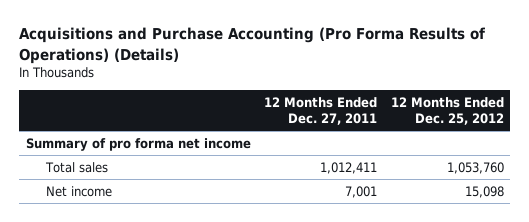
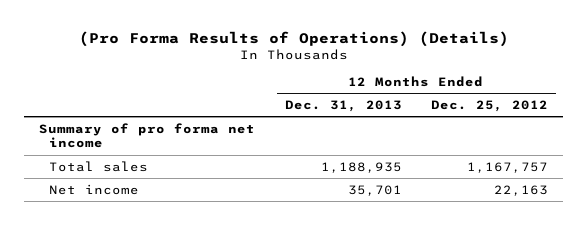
[18,27,485,64] Acquisitions and Purchase Accounting (Pro Forma Results of Operations) (Details) -> [78,30,509,47] (Pro Forma Results of Operations) (Details)
[264,97,378,126] 12 Months Ended Dec. 27, 2011 -> none
none -> [284,100,402,113] Dec. 31, 2013
[446,161,504,174] 1,053,760 -> [467,161,549,173] 1,167,757
[464,185,504,198] 15,098 -> [494,184,549,196] 22,163

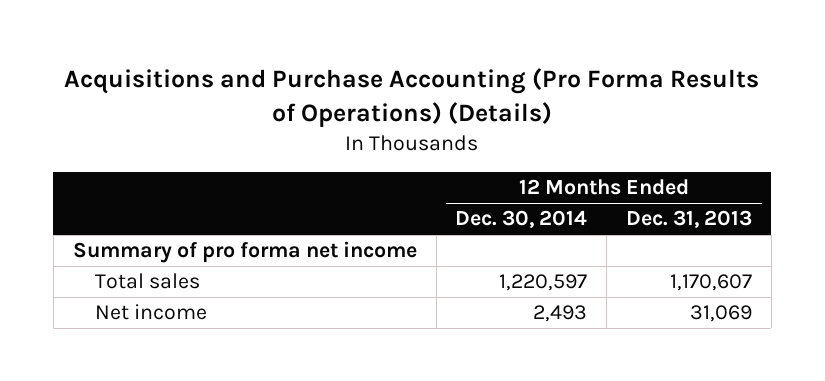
[78,30,509,47] (Pro Forma Results of Operations) (Details) -> [64,68,760,127] Acquisitions and Purchase Accounting (Pro Forma Results of Operations) (Details)
[431,100,549,113] Dec. 25, 2012 -> none
none -> [455,210,588,229] Dec. 30, 2014
[320,161,402,173] 1,188,935 -> [670,274,753,292] 1,170,607
[347,184,402,196] 35,701 -> [690,305,753,323] 31,069

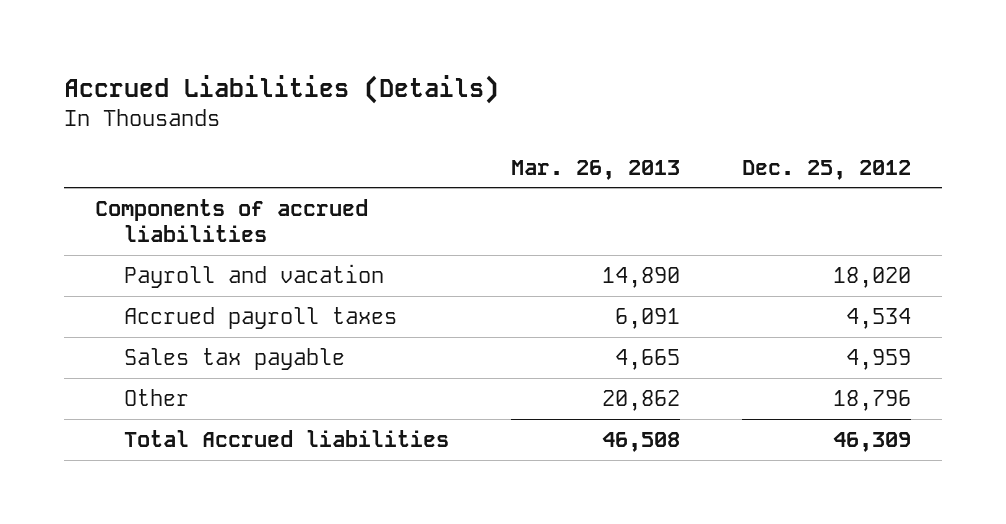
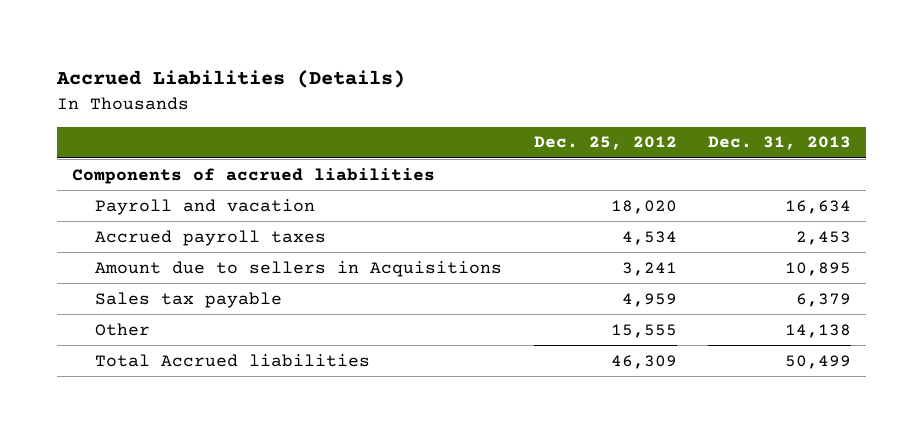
[510,159,680,180] Mar. 26, 2013 -> none
none -> [707,136,851,151] Dec. 31, 2013
none -> [95,260,503,277] Amount due to sellers in Acquisitions
[832,389,911,411] 18,796 -> [610,323,677,338] 15,555

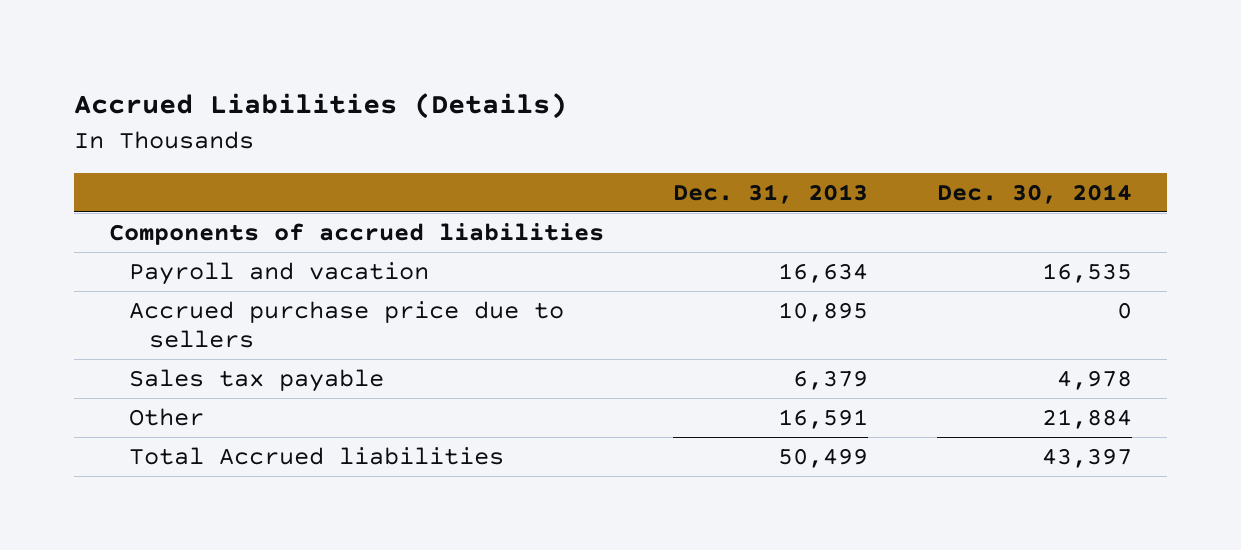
[533,136,677,151] Dec. 25, 2012 -> none
none -> [937,183,1133,204] Dec. 30, 2014
[95,229,327,246] Accrued payroll taxes -> none
[95,260,503,277] Amount due to sellers in Acquisitions -> [128,300,564,349] Accrued purchase price due to sellers
[784,323,851,338] 14,138 -> [777,408,868,429] 16,591

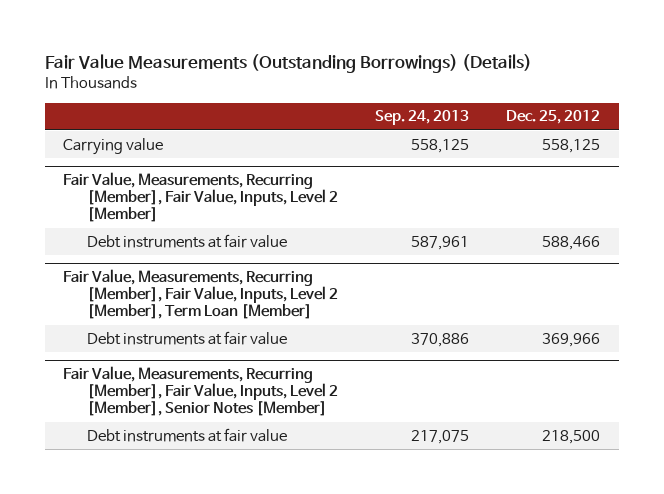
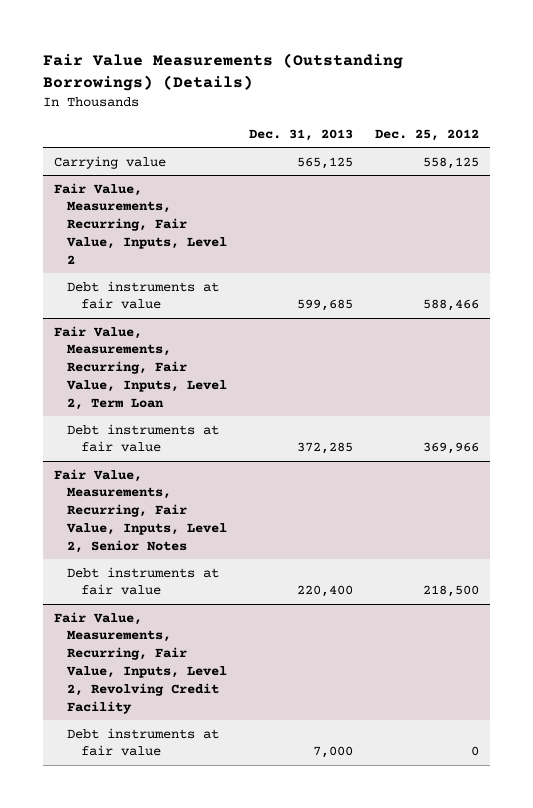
[374,110,469,126] Sep. 24, 2013 -> none
none -> [249,129,354,142] Dec. 31, 2013
[63,172,338,223] Fair Value, Measurements, Recurring [Member], Fair Value, Inputs, Level 2 [Member] -> [53,182,228,264] Fair Value, Measurements, Recurring, Fair Value, Inputs, Level 2
[63,269,338,320] Fair Value, Measurements, Recurring [Member], Fair Value, Inputs, Level 2 [Member], Term Loan [Member] -> [53,325,228,410] Fair Value, Measurements, Recurring, Fair Value, Inputs, Level 2, Term Loan
[63,366,338,417] Fair Value, Measurements, Recurring [Member], Fair Value, Inputs, Level 2 [Member], Senior Notes [Member] -> [53,468,228,553] Fair Value, Measurements, Recurring, Fair Value, Inputs, Level 2, Senior Notes
none -> [53,611,228,714] Fair Value, Measurements, Recurring, Fair Value, Inputs, Level 2, Revolving Credit Facility
none -> [67,727,220,757] Debt instruments at fair value

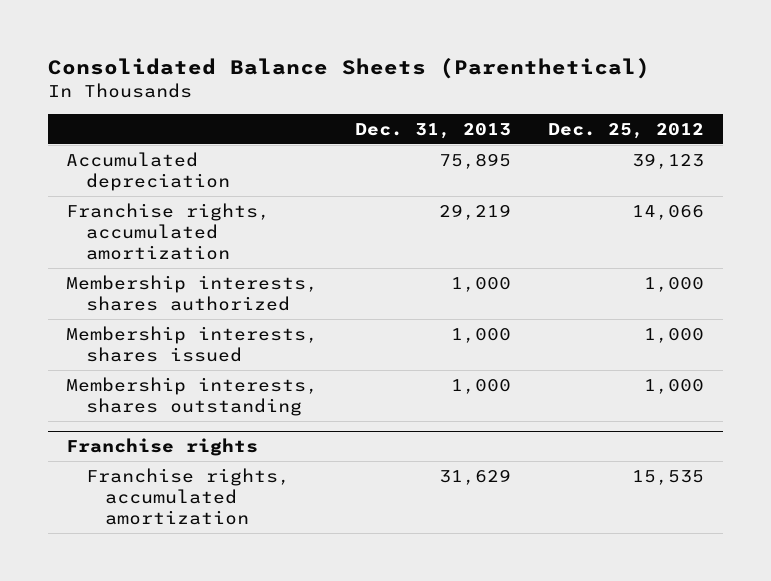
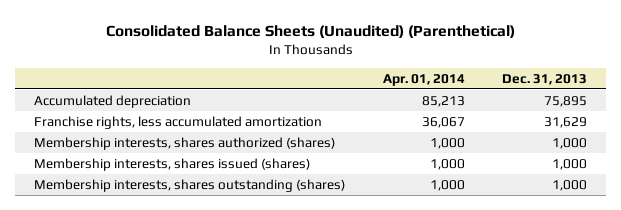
[47,58,650,80] Consolidated Balance Sheets (Parenthetical) -> [105,25,515,39] Consolidated Balance Sheets (Unaudited) (Parenthetical)
[548,122,705,139] Dec. 25, 2012 -> none
none -> [382,73,465,86] Apr. 01, 2014
[66,438,259,457] Franchise rights -> none
[85,467,290,525] Franchise rights, accumulated amortization -> none
[66,202,271,260] Franchise rights, accumulated amortization -> [34,116,323,130] Franchise rights, less accumulated amortization
[439,203,512,220] 29,219 -> [544,117,588,129] 31,629
[66,274,319,311] Membership interests, shares authorized -> [34,137,336,151] Membership interests, shares authorized (shares)
[66,325,319,362] Membership interests, shares issued -> [34,158,311,172] Membership interests, shares issued (shares)
[66,376,319,416] Membership interests, shares outstanding -> [34,179,346,193] Membership interests, shares outstanding (shares)

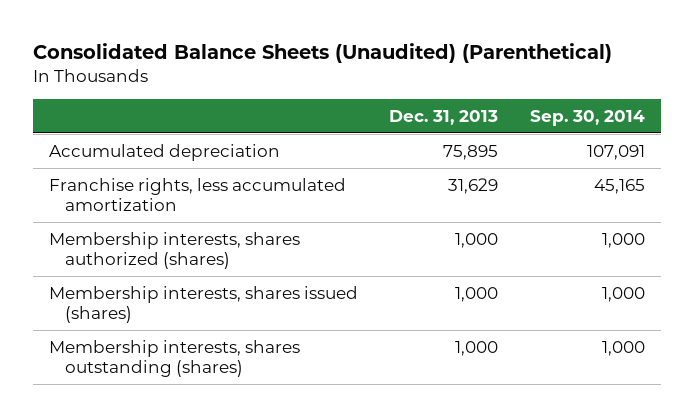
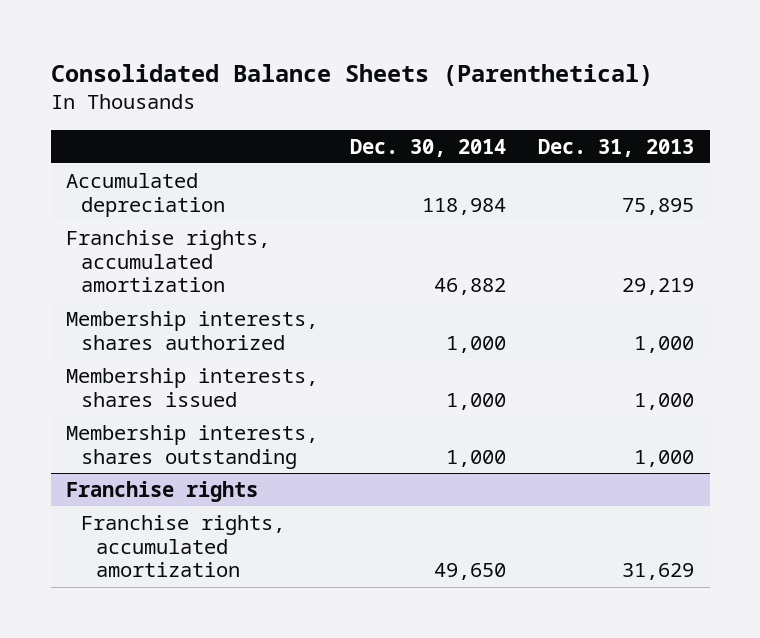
[32,43,612,64] Consolidated Balance Sheets (Unaudited) (Parenthetical) -> [50,64,653,87] Consolidated Balance Sheets (Parenthetical)
[529,109,645,126] Sep. 30, 2014 -> none
none -> [350,138,507,157] Dec. 30, 2014
[48,177,346,212] Franchise rights, less accumulated amortization -> [66,229,271,293] Franchise rights, accumulated amortization
[448,177,499,194] 31,629 -> [621,278,694,296] 29,219
[48,231,300,270] Membership interests, shares authorized (shares) -> [66,310,319,350] Membership interests, shares authorized
[48,285,358,324] Membership interests, shares issued (shares) -> [66,367,319,407] Membership interests, shares issued
[48,339,300,378] Membership interests, shares outstanding (shares) -> [66,424,319,469] Membership interests, shares outstanding
none -> [66,480,259,502] Franchise rights
none -> [81,514,286,578] Franchise rights, accumulated amortization

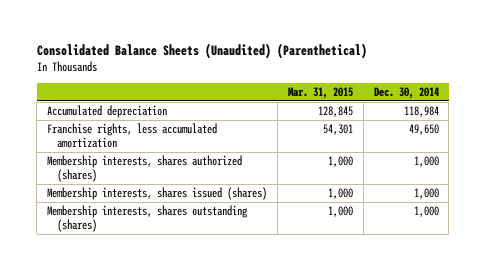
[50,64,653,87] Consolidated Balance Sheets (Parenthetical) -> [36,43,367,60] Consolidated Balance Sheets (Unaudited) (Parenthetical)
[537,138,694,157] Dec. 31, 2013 -> none
none -> [287,87,353,100] Mar. 31, 2015
[66,480,259,502] Franchise rights -> none
[81,514,286,578] Franchise rights, accumulated amortization -> none
[66,229,271,293] Franchise rights, accumulated amortization -> [47,123,218,148] Franchise rights, less accumulated amortization
[434,278,507,296] 46,882 -> [408,124,439,136] 49,650
[66,310,319,350] Membership interests, shares authorized -> [47,155,243,182] Membership interests, shares authorized (shares)
[66,367,319,407] Membership interests, shares issued -> [47,187,268,201] Membership interests, shares issued (shares)
[66,424,319,469] Membership interests, shares outstanding -> [47,205,249,232] Membership interests, shares outstanding (shares)

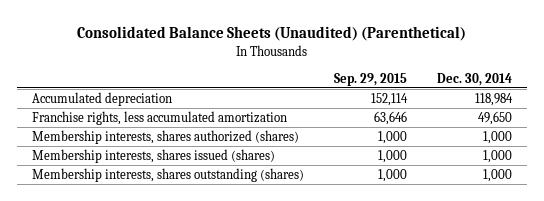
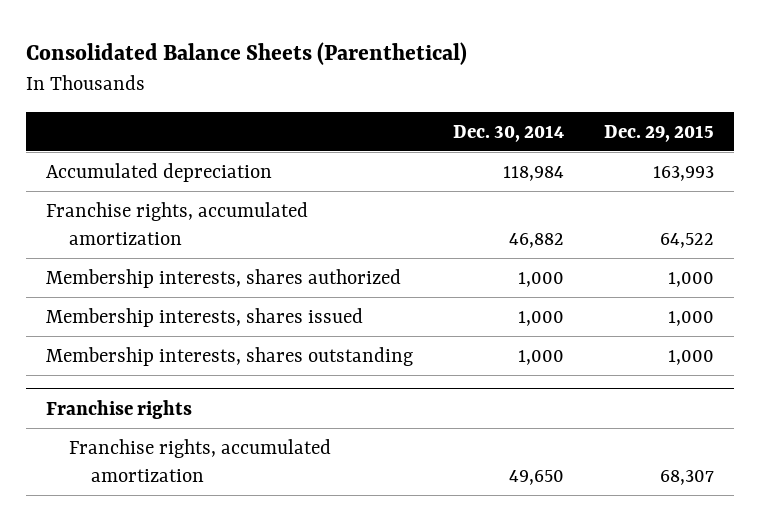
[77,25,467,41] Consolidated Balance Sheets (Unaudited) (Parenthetical) -> [26,42,468,66] Consolidated Balance Sheets (Parenthetical)
[334,72,408,86] Sep. 29, 2015 -> none
none -> [604,124,715,142] Dec. 29, 2015
[32,111,288,126] Franchise rights, less accumulated amortization -> [46,201,309,245] Franchise rights, accumulated amortization
[478,111,513,126] 49,650 -> [509,232,565,248] 46,882
[32,130,300,145] Membership interests, shares authorized (shares) -> [46,268,402,288] Membership interests, shares authorized
[32,149,276,164] Membership interests, shares issued (shares) -> [46,307,364,327] Membership interests, shares issued
[32,168,305,183] Membership interests, shares outstanding (shares) -> [46,346,414,366] Membership interests, shares outstanding
none -> [46,399,193,419] Franchise rights
none -> [68,438,331,482] Franchise rights, accumulated amortization

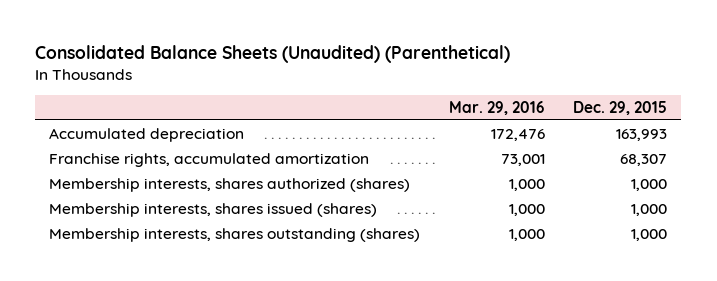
[26,42,468,66] Consolidated Balance Sheets (Parenthetical) -> [35,44,511,63] Consolidated Balance Sheets (Unaudited) (Parenthetical)
[453,124,565,142] Dec. 30, 2014 -> none
none -> [448,100,545,115] Mar. 29, 2016
[46,201,309,245] Franchise rights, accumulated amortization -> none
[46,268,402,288] Membership interests, shares authorized -> none
[46,307,364,327] Membership interests, shares issued -> none
[46,346,414,366] Membership interests, shares outstanding -> none
[46,399,193,419] Franchise rights -> none
none -> [49,177,411,192] Membership interests, shares authorized (shares)
none -> [49,202,378,217] Membership interests, shares issued (shares)
none -> [49,227,421,242] Membership interests, shares outstanding (shares)

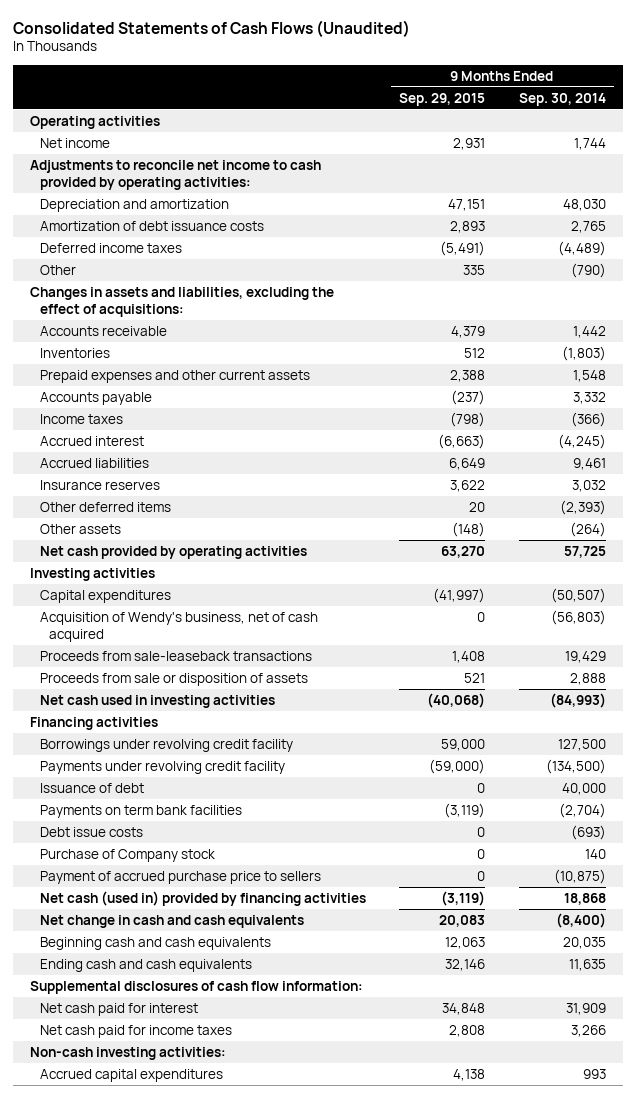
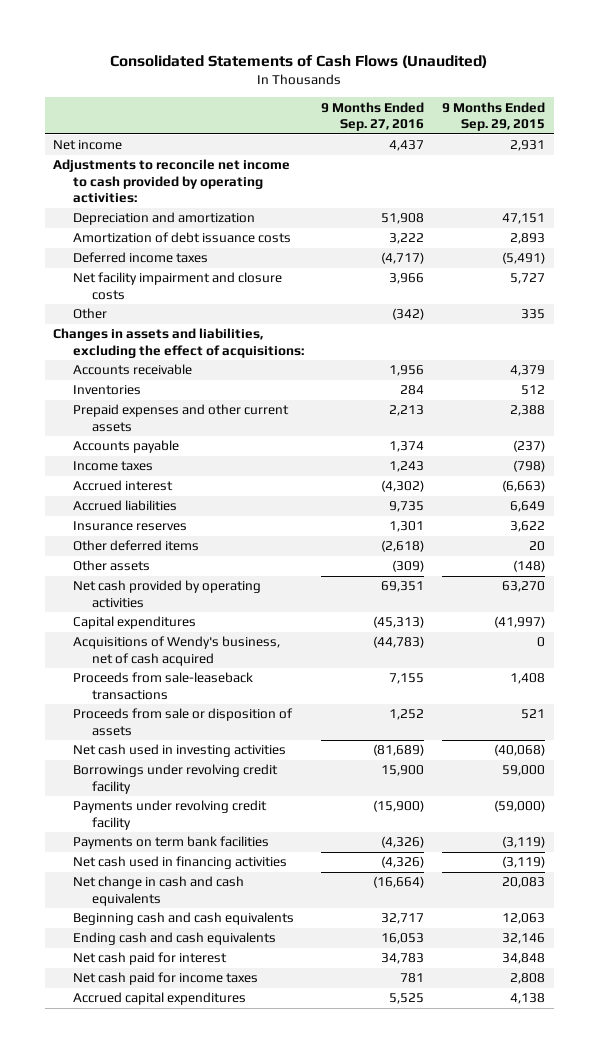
[518,92,606,106] Sep. 30, 2014 -> none
none -> [321,101,425,132] 9 Months Ended Sep. 27, 2016
[29,115,160,129] Operating activities -> none
none -> [72,272,282,300] Net facility impairment and closure costs
[29,567,155,581] Investing activities -> none
[39,611,318,643] Acquisition of Wendy's business, net of cash acquired -> [72,636,280,666] Acquisitions of Wendy's business, net of cash acquired
[29,716,158,730] Financing activities -> none
[39,782,144,793] Issuance of debt -> none
[39,826,143,837] Debt issue costs -> none
[39,848,215,862] Purchase of Company stock -> none
[39,870,321,884] Payment of accrued purchase price to sellers -> none
[39,890,366,906] Net cash (used in) provided by financing activities -> [72,856,287,870] Net cash used in financing activities
[29,980,363,994] Supplemental disclosures of cash flow information: -> none
[29,1046,226,1060] Non-cash investing activities: -> none

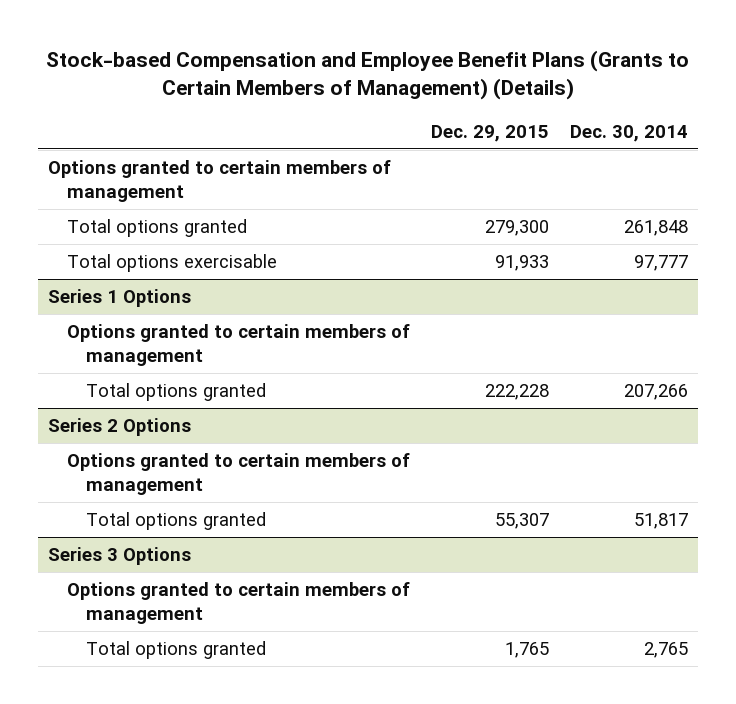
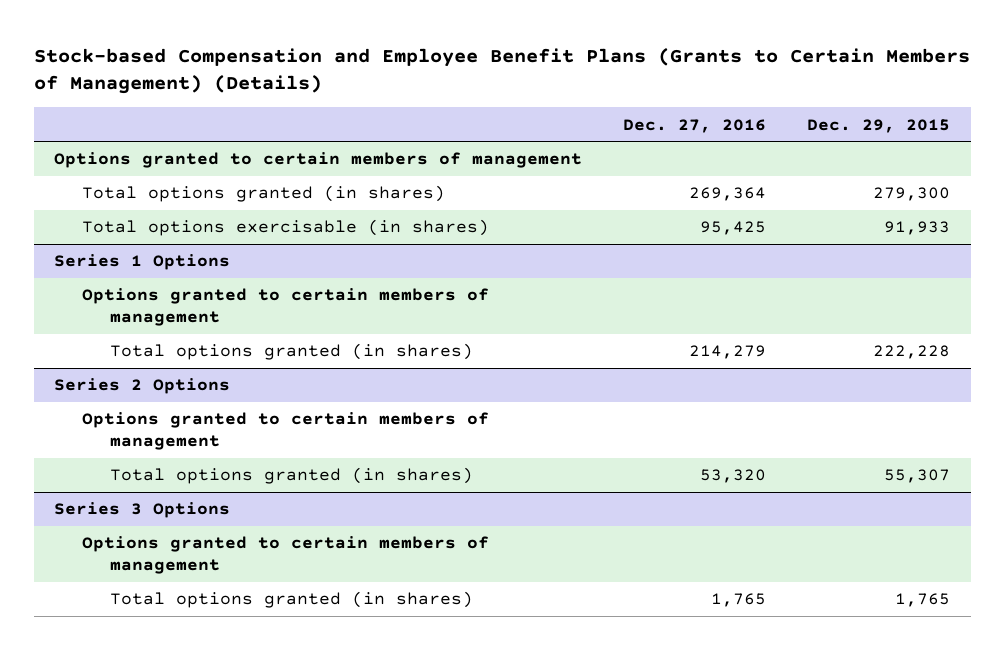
[569,124,688,142] Dec. 30, 2014 -> none
none -> [623,118,767,133] Dec. 27, 2016
[67,219,248,238] Total options granted -> [82,185,446,203] Total options granted (in shares)
[67,254,278,273] Total options exercisable -> [82,219,490,237] Total options exercisable (in shares)
[86,383,267,402] Total options granted -> [110,343,474,361] Total options granted (in shares)
[86,512,267,531] Total options granted -> [110,467,474,485] Total options granted (in shares)
[86,641,267,660] Total options granted -> [110,591,474,609] Total options granted (in shares)

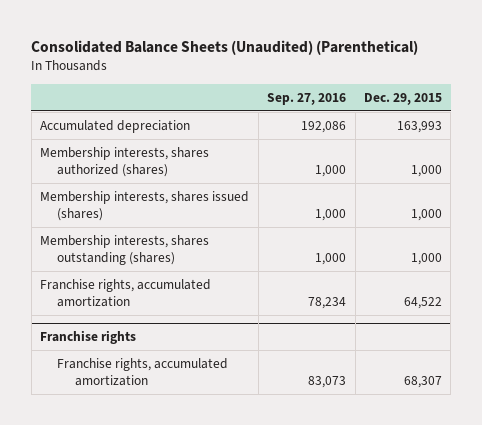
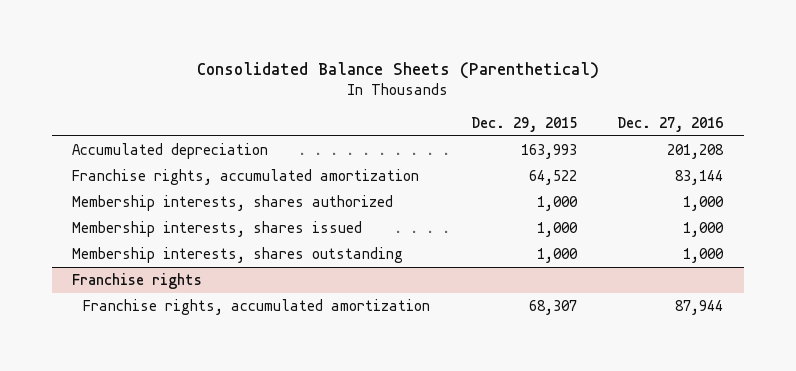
[31,40,419,56] Consolidated Balance Sheets (Unaudited) (Parenthetical) -> [196,61,599,79] Consolidated Balance Sheets (Parenthetical)
[267,92,347,105] Sep. 27, 2016 -> none
none -> [617,116,724,132] Dec. 27, 2016
[40,146,210,177] Membership interests, shares authorized (shares) -> none
[40,190,250,221] Membership interests, shares issued (shares) -> none
[40,234,210,265] Membership interests, shares outstanding (shares) -> none
none -> [72,195,394,212] Membership interests, shares authorized
none -> [72,221,363,238] Membership interests, shares issued
none -> [72,247,404,264] Membership interests, shares outstanding

